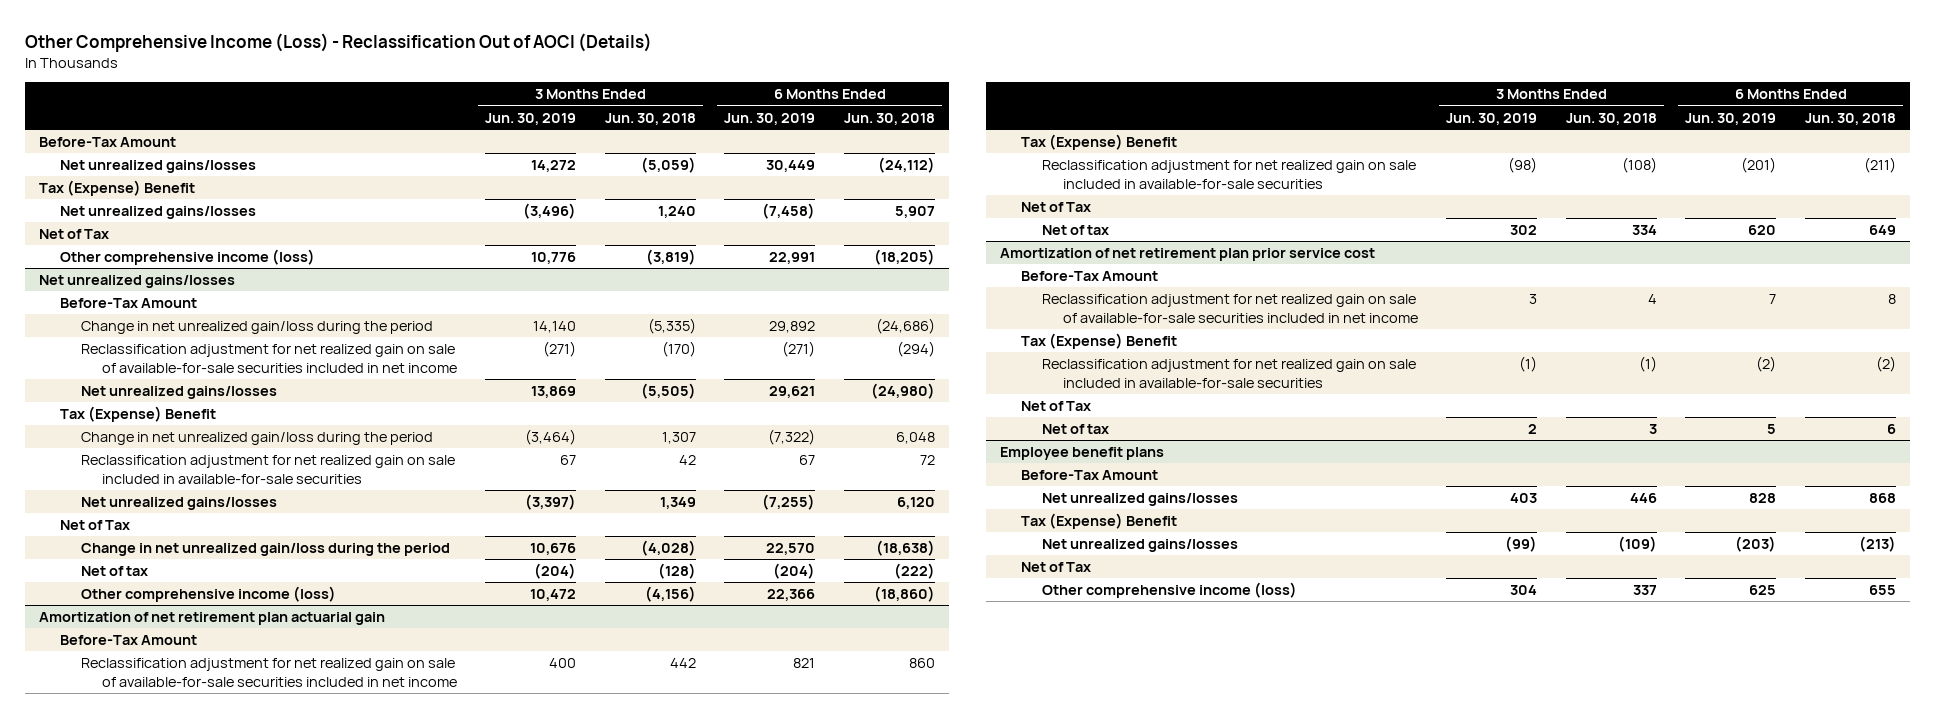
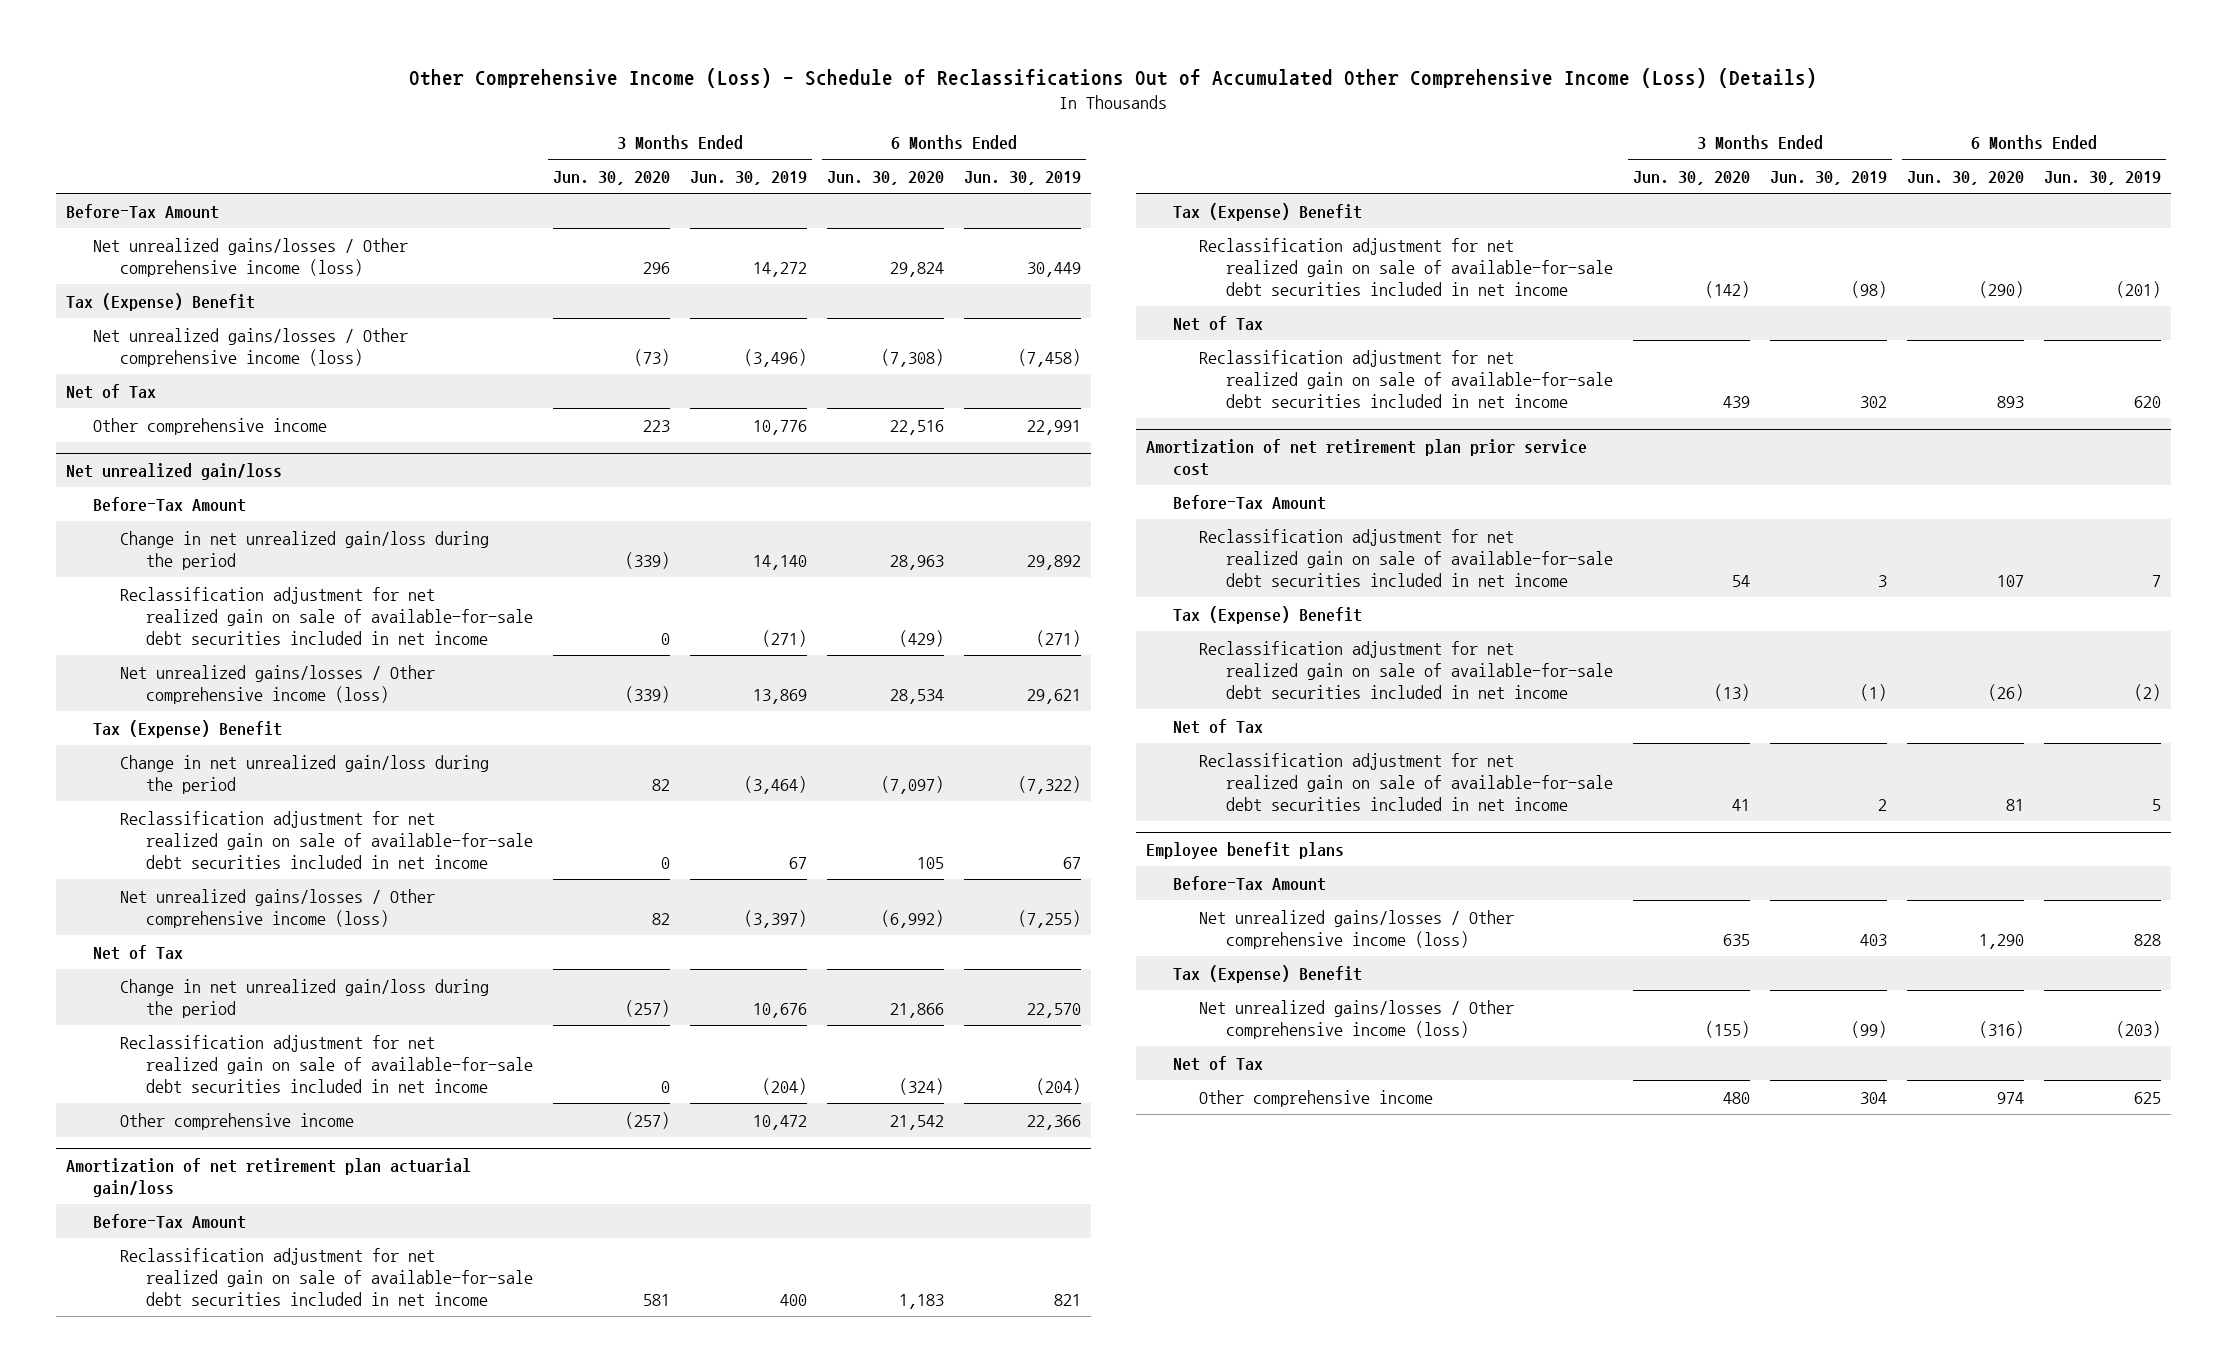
[25,32,653,52] Other Comprehensive Income (Loss) - Reclassification Out of AOCI (Details) -> [409,67,1818,88] Other Comprehensive Income (Loss) - Schedule of Reclassifications Out of Accumulated Other Comprehensive Income (Loss) (Details)
[604,112,696,125] Jun. 30, 2018 -> none
[843,112,935,125] Jun. 30, 2018 -> none
none -> [553,171,671,186] Jun. 30, 2020
none -> [827,171,945,186] Jun. 30, 2020
[60,160,257,174] Net unrealized gains/losses -> [92,237,408,277] Net unrealized gains/losses / Other comprehensive income (loss)
[60,206,257,220] Net unrealized gains/losses -> [92,327,408,367] Net unrealized gains/losses / Other comprehensive income (loss)
[60,249,316,266] Other comprehensive income (loss) -> [92,417,327,435] Other comprehensive income
[39,275,236,289] Net unrealized gains/losses -> [65,462,282,480] Net unrealized gain/loss
[80,344,457,373] Reclassification adjustment for net realized gain on sale of available-for-sale securities included in net income -> [119,586,534,646] Reclassification adjustment for net realized gain on sale of available-for-sale debt securities included in net income
[80,386,277,400] Net unrealized gains/losses -> [119,664,435,704] Net unrealized gains/losses / Other comprehensive income (loss)
[80,455,455,484] Reclassification adjustment for net realized gain on sale included in available-for-sale securities -> [119,810,534,870] Reclassification adjustment for net realized gain on sale of available-for-sale debt securities included in net income
[80,497,277,511] Net unrealized gains/losses -> [119,888,435,928] Net unrealized gains/losses / Other comprehensive income (loss)
[80,566,148,577] Net of tax -> [119,1034,534,1094] Reclassification adjustment for net realized gain on sale of available-for-sale debt securities included in net income
[80,586,336,603] Other comprehensive income (loss) -> [119,1112,354,1130] Other comprehensive income
[39,612,386,626] Amortization of net retirement plan actuarial gain -> [65,1157,471,1198] Amortization of net retirement plan actuarial gain/loss
[80,658,457,687] Reclassification adjustment for net realized gain on sale of available-for-sale securities included in net income -> [119,1247,534,1307] Reclassification adjustment for net realized gain on sale of available-for-sale debt securities included in net income
[1041,160,1416,189] Reclassification adjustment for net realized gain on sale included in available-for-sale securities -> [1199,237,1614,297] Reclassification adjustment for net realized gain on sale of available-for-sale debt securities included in net income
[1041,225,1109,236] Net of tax -> [1199,349,1614,409] Reclassification adjustment for net realized gain on sale of available-for-sale debt securities included in net income
[1041,294,1418,323] Reclassification adjustment for net realized gain on sale of available-for-sale securities included in net income -> [1199,528,1614,588] Reclassification adjustment for net realized gain on sale of available-for-sale debt securities included in net income
[1041,359,1416,388] Reclassification adjustment for net realized gain on sale included in available-for-sale securities -> [1199,640,1614,700] Reclassification adjustment for net realized gain on sale of available-for-sale debt securities included in net income
[1041,424,1109,435] Net of tax -> [1199,752,1614,812] Reclassification adjustment for net realized gain on sale of available-for-sale debt securities included in net income
[1041,493,1238,507] Net unrealized gains/losses -> [1199,909,1515,949] Net unrealized gains/losses / Other comprehensive income (loss)
[1041,539,1238,553] Net unrealized gains/losses -> [1199,999,1515,1039] Net unrealized gains/losses / Other comprehensive income (loss)
[1041,582,1297,599] Other comprehensive income (loss) -> [1199,1089,1434,1107] Other comprehensive income

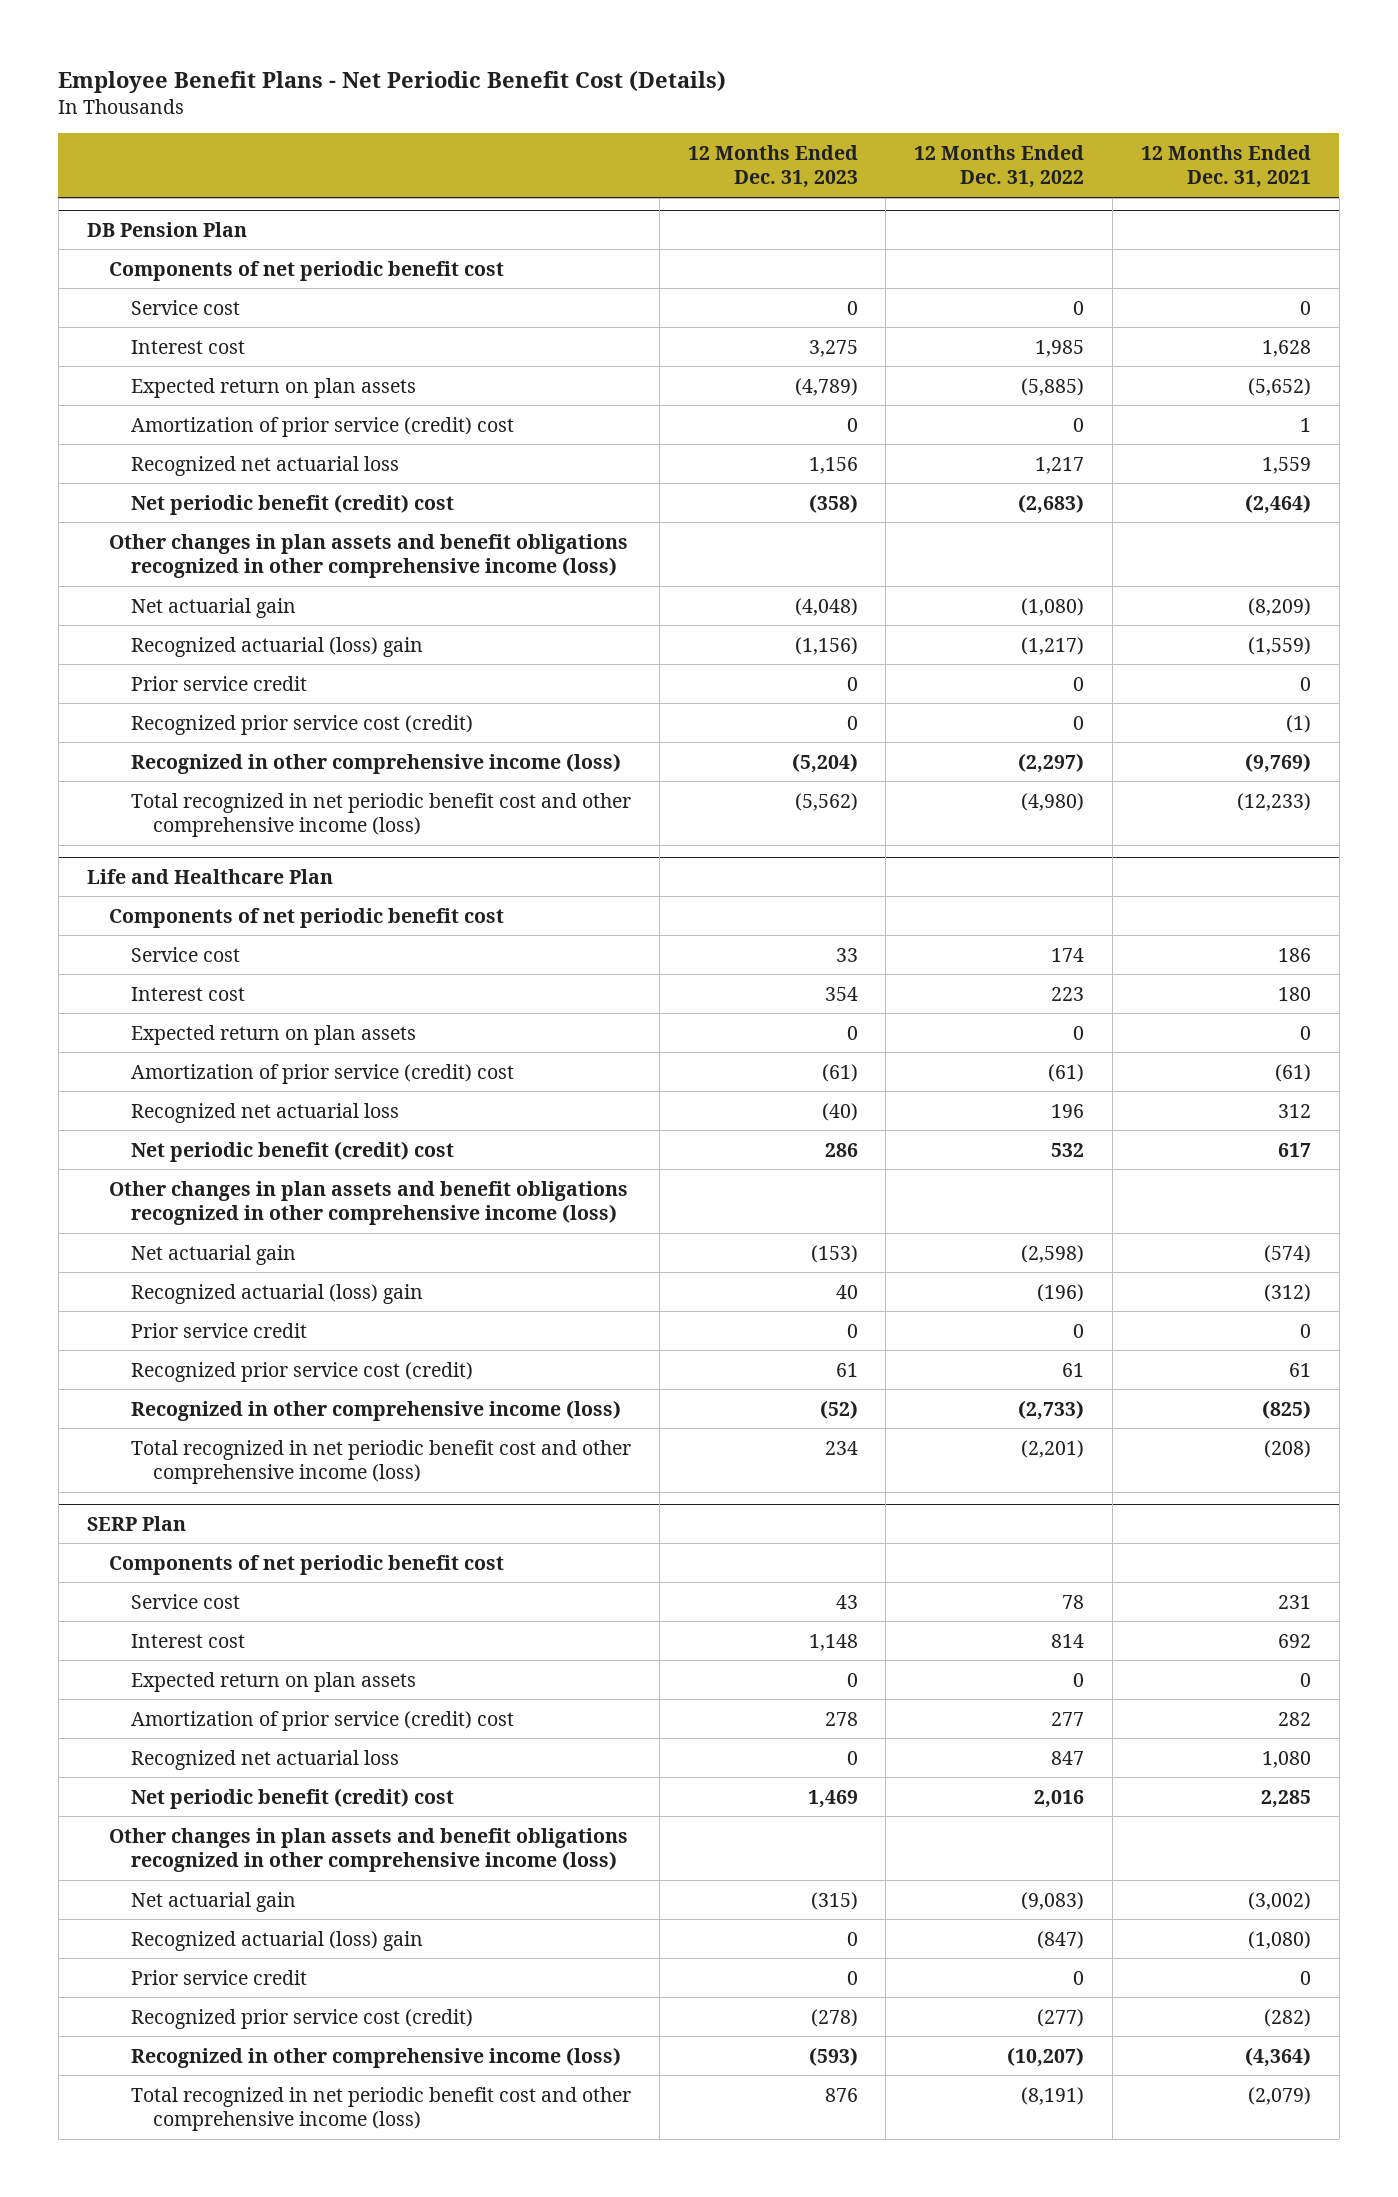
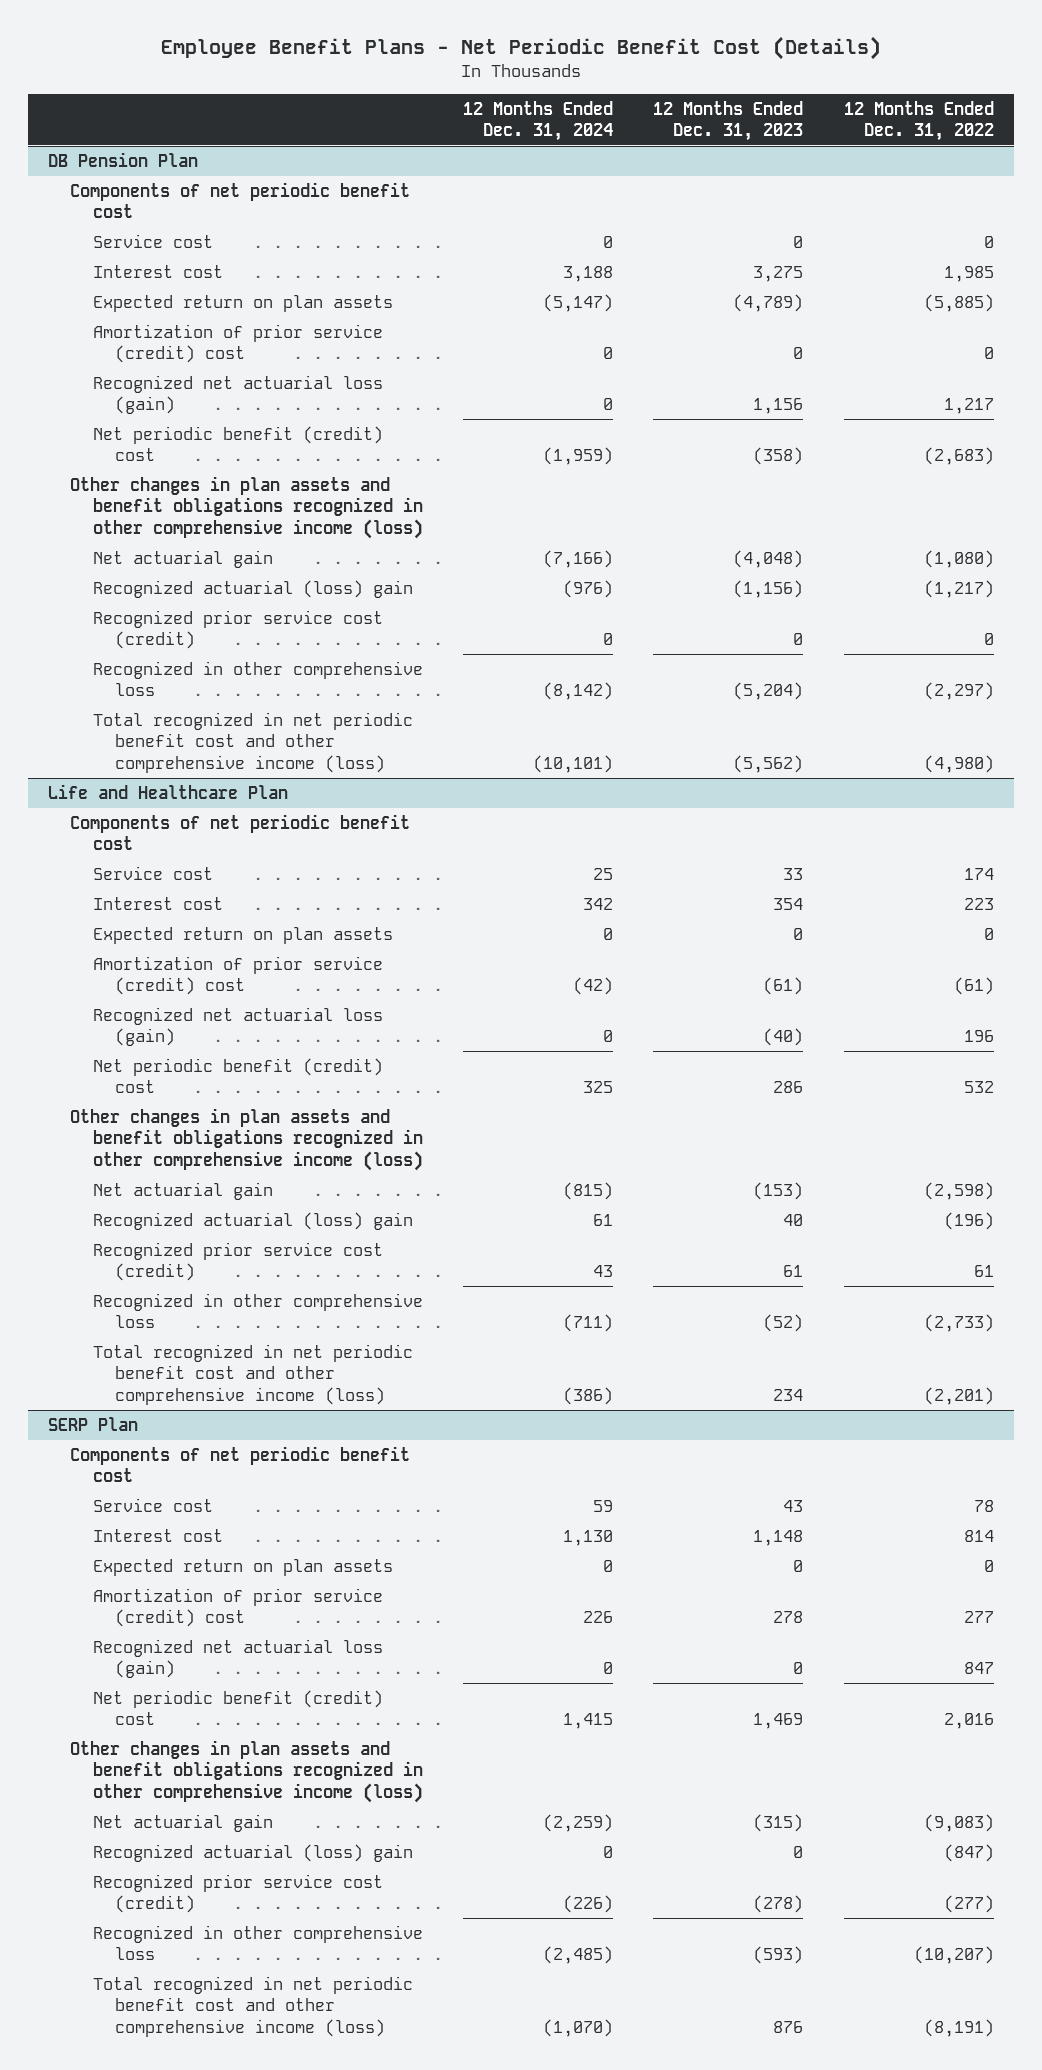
[1141,145,1312,189] 12 Months Ended Dec. 31, 2021 -> none
none -> [462,100,613,141] 12 Months Ended Dec. 31, 2024
[130,455,399,476] Recognized net actuarial loss -> [92,374,383,415] Recognized net actuarial loss (gain)
[130,675,307,691] Prior service credit -> none
[130,752,621,774] Recognized in other comprehensive income (loss) -> [92,660,423,697] Recognized in other comprehensive loss
[130,1102,399,1123] Recognized net actuarial loss -> [92,1006,383,1047] Recognized net actuarial loss (gain)
[130,1322,307,1338] Prior service credit -> none
[130,1399,621,1421] Recognized in other comprehensive income (loss) -> [92,1292,423,1329] Recognized in other comprehensive loss
[130,1749,399,1770] Recognized net actuarial loss -> [92,1638,383,1679] Recognized net actuarial loss (gain)
[130,1969,307,1985] Prior service credit -> none
[130,2046,621,2068] Recognized in other comprehensive income (loss) -> [92,1924,423,1961] Recognized in other comprehensive loss

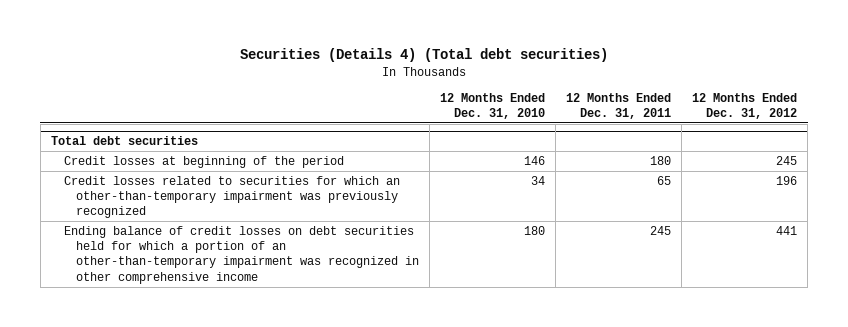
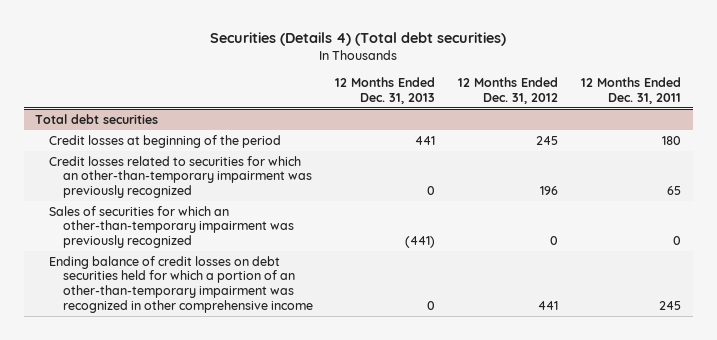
[440,92,546,120] 12 Months Ended Dec. 31, 2010 -> none
none -> [335,77,436,104] 12 Months Ended Dec. 31, 2013
none -> [48,205,294,249] Sales of securities for which an other-than-temporary impairment was previously recognized

